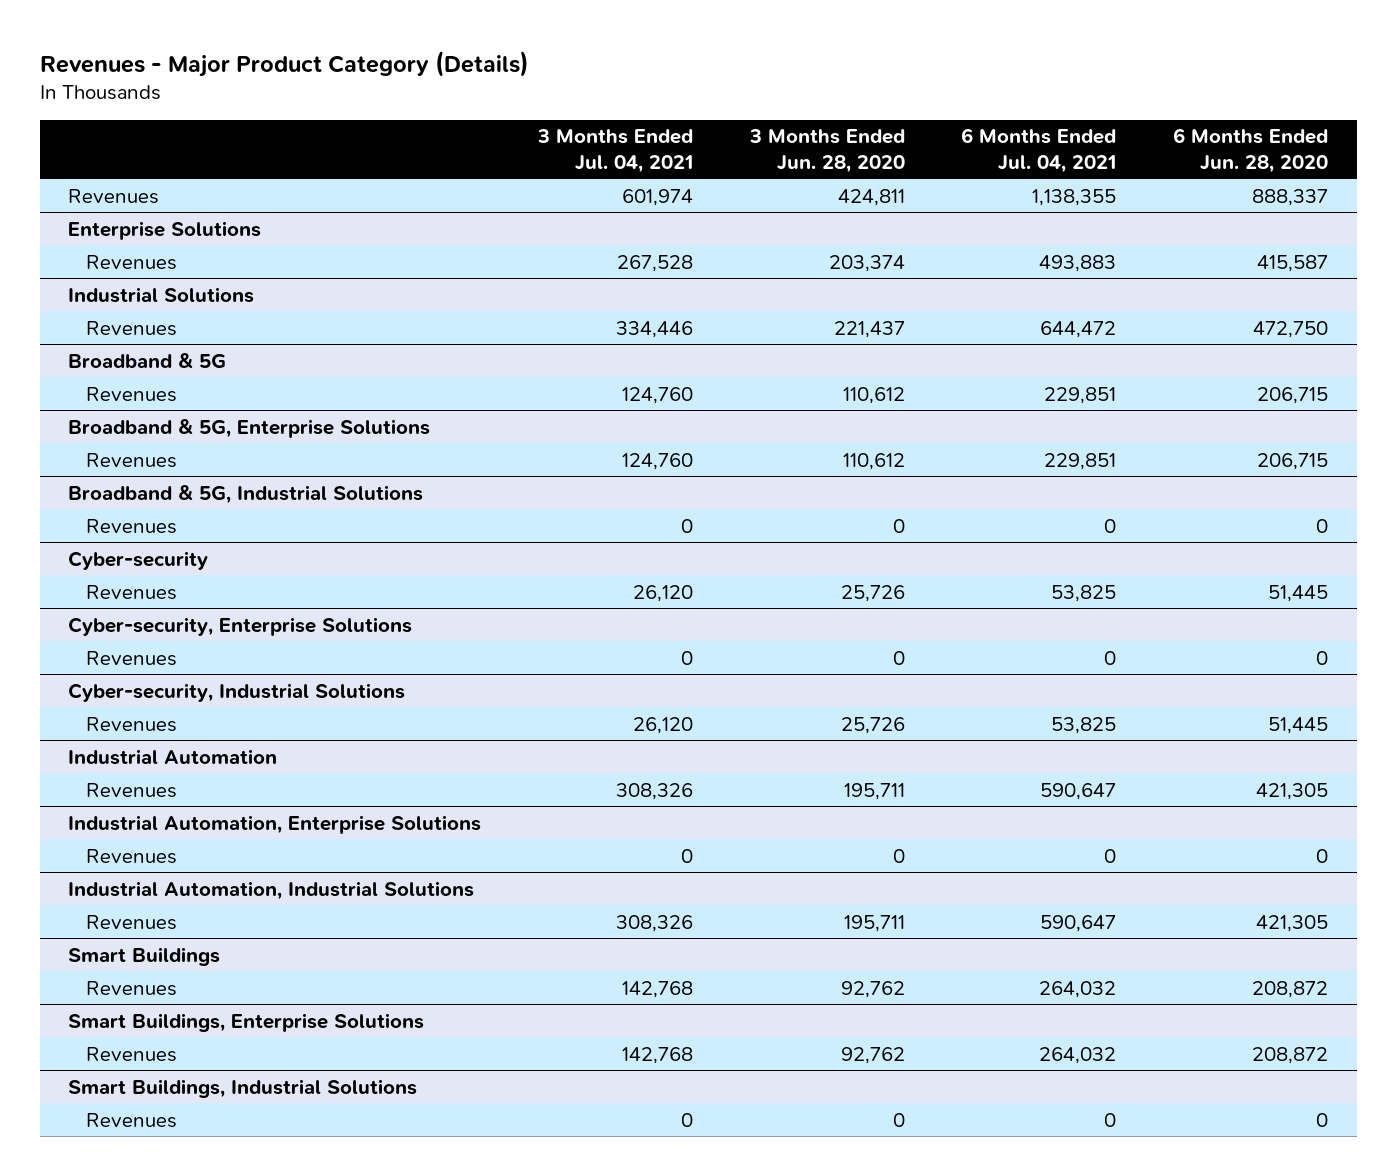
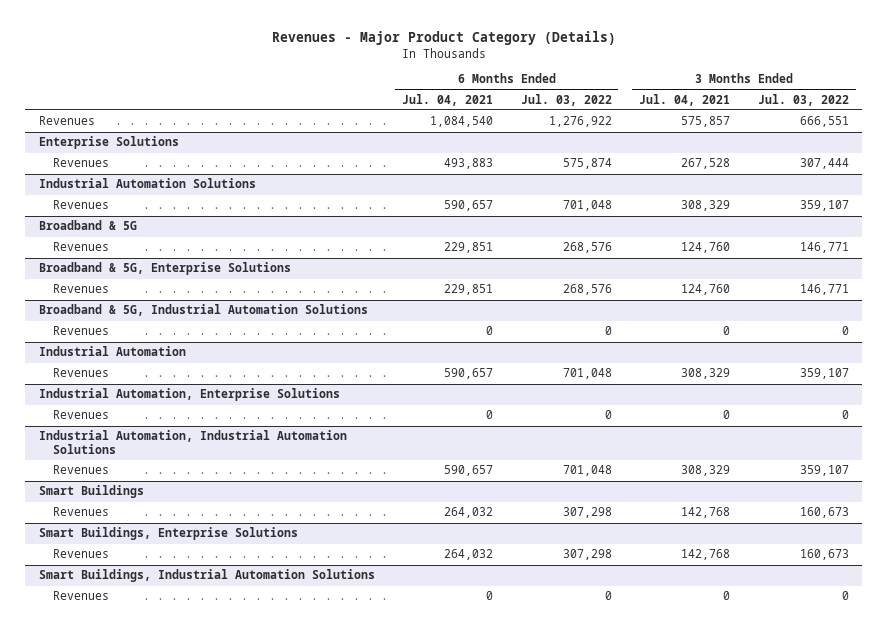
[748,129,905,173] 3 Months Ended Jun. 28, 2020 -> none
[1173,128,1329,173] 6 Months Ended Jun. 28, 2020 -> none
none -> [520,93,612,106] Jul. 03, 2022
none -> [757,93,849,106] Jul. 03, 2022
[621,188,693,206] 601,974 -> [681,116,731,128] 575,857
[1032,188,1117,206] 1,138,355 -> [430,116,494,128] 1,084,540
[68,286,255,303] Industrial Solutions -> [38,178,256,189] Industrial Automation Solutions
[615,320,693,338] 334,446 -> [681,200,731,212] 308,329
[1040,320,1117,338] 644,472 -> [444,200,494,212] 590,657
[86,518,178,534] Revenues -> none
[68,550,209,570] Cyber-security -> none
[86,584,178,600] Revenues -> none
[68,616,413,636] Cyber-security, Enterprise Solutions -> none
[68,484,424,504] Broadband & 5G, Industrial Solutions -> [38,304,368,317] Broadband & 5G, Industrial Automation Solutions
[68,682,406,702] Cyber-security, Industrial Solutions -> none
[86,716,178,732] Revenues -> none
[615,782,693,800] 308,326 -> [681,368,731,380] 308,329
[1040,782,1117,800] 590,647 -> [444,368,494,380] 590,657
[68,880,475,900] Industrial Automation, Industrial Solutions -> [38,430,347,455] Industrial Automation, Industrial Automation Solutions
[615,914,693,932] 308,326 -> [681,465,731,477] 308,329
[1040,914,1117,932] 590,647 -> [444,465,494,477] 590,657
[68,1078,418,1098] Smart Buildings, Industrial Solutions -> [38,569,375,583] Smart Buildings, Industrial Automation Solutions

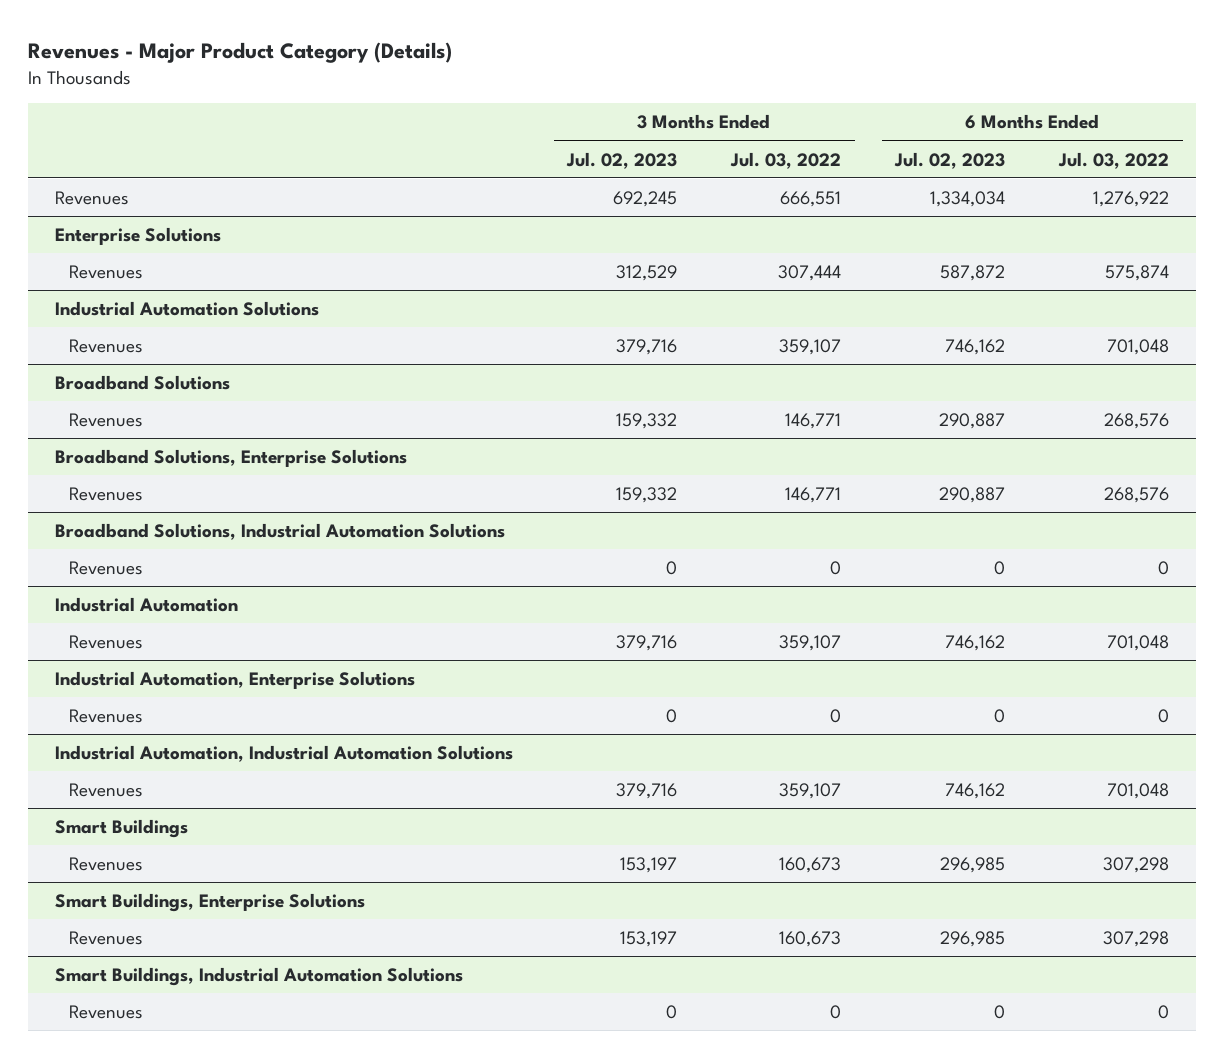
[402,93,494,106] Jul. 04, 2021 -> none
[639,93,731,106] Jul. 04, 2021 -> none
none -> [566,151,678,169] Jul. 02, 2023
none -> [894,151,1006,169] Jul. 02, 2023
[38,220,137,231] Broadband & 5G -> [55,375,231,391] Broadband Solutions
[38,262,291,276] Broadband & 5G, Enterprise Solutions -> [55,449,408,468] Broadband Solutions, Enterprise Solutions
[38,304,368,317] Broadband & 5G, Industrial Automation Solutions -> [55,523,506,541] Broadband Solutions, Industrial Automation Solutions

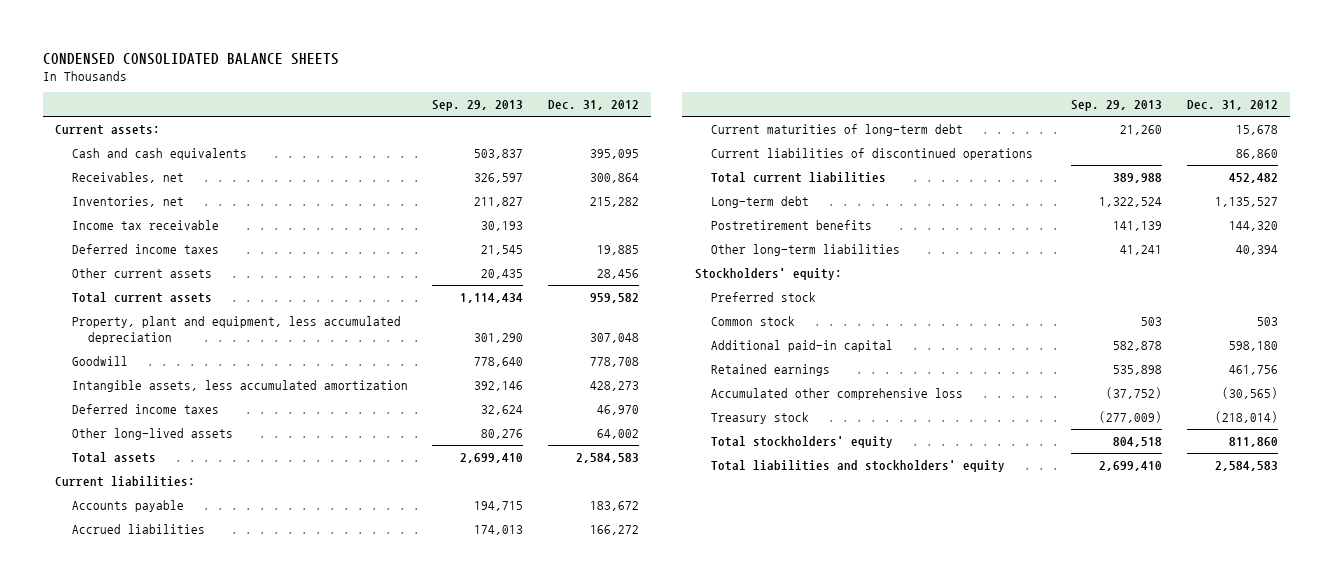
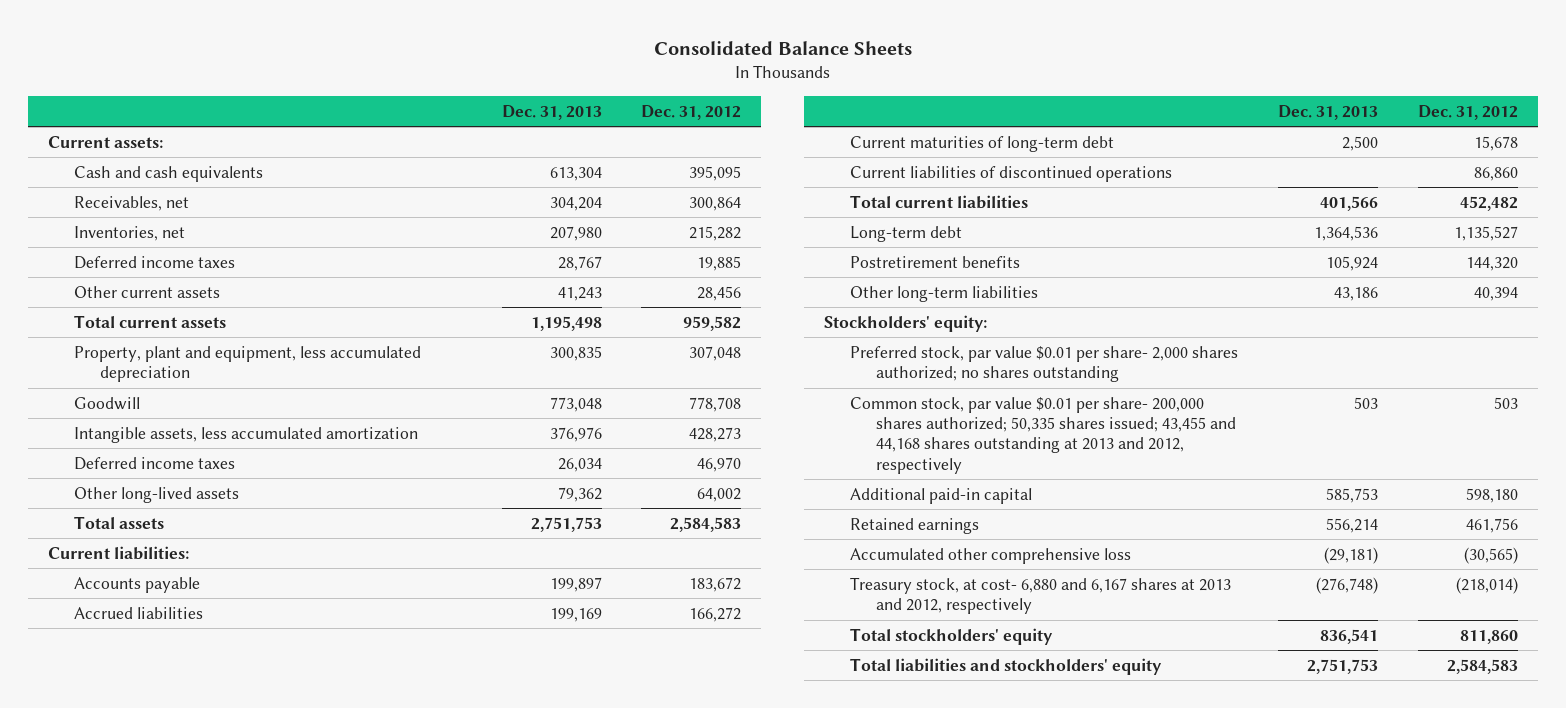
[43,52,340,65] CONDENSED CONSOLIDATED BALANCE SHEETS -> [653,40,912,55] Consolidated Balance Sheets
[432,100,524,112] Sep. 29, 2013 -> none
none -> [501,104,602,120] Dec. 31, 2013
[71,219,219,230] Income tax receivable -> none
[710,291,816,302] Preferred stock -> [850,345,1239,383] Preferred stock, par value $0.01 per share- 2,000 shares authorized; no shares outstanding
[710,315,795,326] Common stock -> [850,396,1237,474] Common stock, par value $0.01 per share- 200,000 shares authorized; 50,335 shares issued; 43,455 and 44,168 shares outstanding at 2013 and 2012, respectively
[710,411,809,424] Treasury stock -> [850,576,1232,615] Treasury stock, at cost- 6,880 and 6,167 shares at 2013 and 2012, respectively

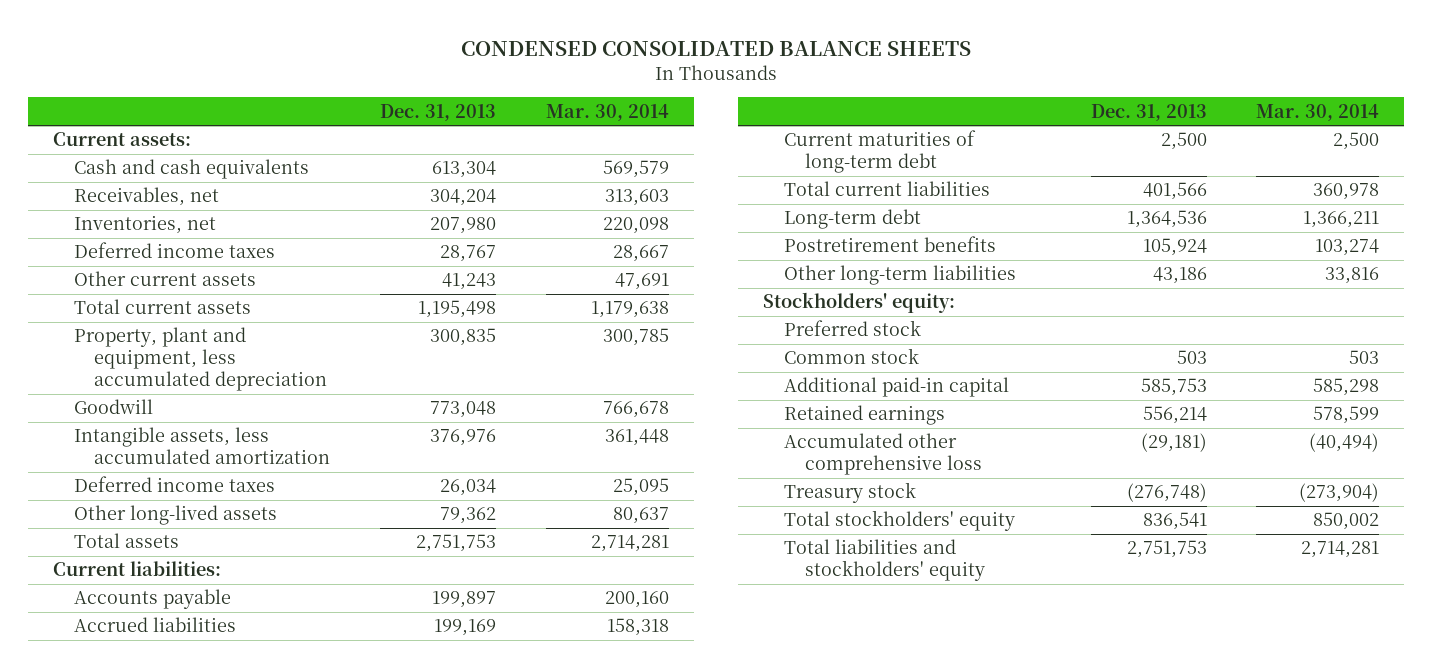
[653,40,912,55] Consolidated Balance Sheets -> [460,40,971,56] CONDENSED CONSOLIDATED BALANCE SHEETS
[641,104,742,120] Dec. 31, 2012 -> none
none -> [545,103,669,121] Mar. 30, 2014
[850,165,1173,182] Current liabilities of discontinued operations -> none
[850,345,1239,383] Preferred stock, par value $0.01 per share- 2,000 shares authorized; no shares outstanding -> [783,320,921,337] Preferred stock
[850,396,1237,474] Common stock, par value $0.01 per share- 200,000 shares authorized; 50,335 shares issued; 43,455 and 44,168 shares outstanding at 2013 and 2012, respectively -> [783,348,919,365] Common stock
[850,576,1232,615] Treasury stock, at cost- 6,880 and 6,167 shares at 2013 and 2012, respectively -> [783,482,916,504] Treasury stock

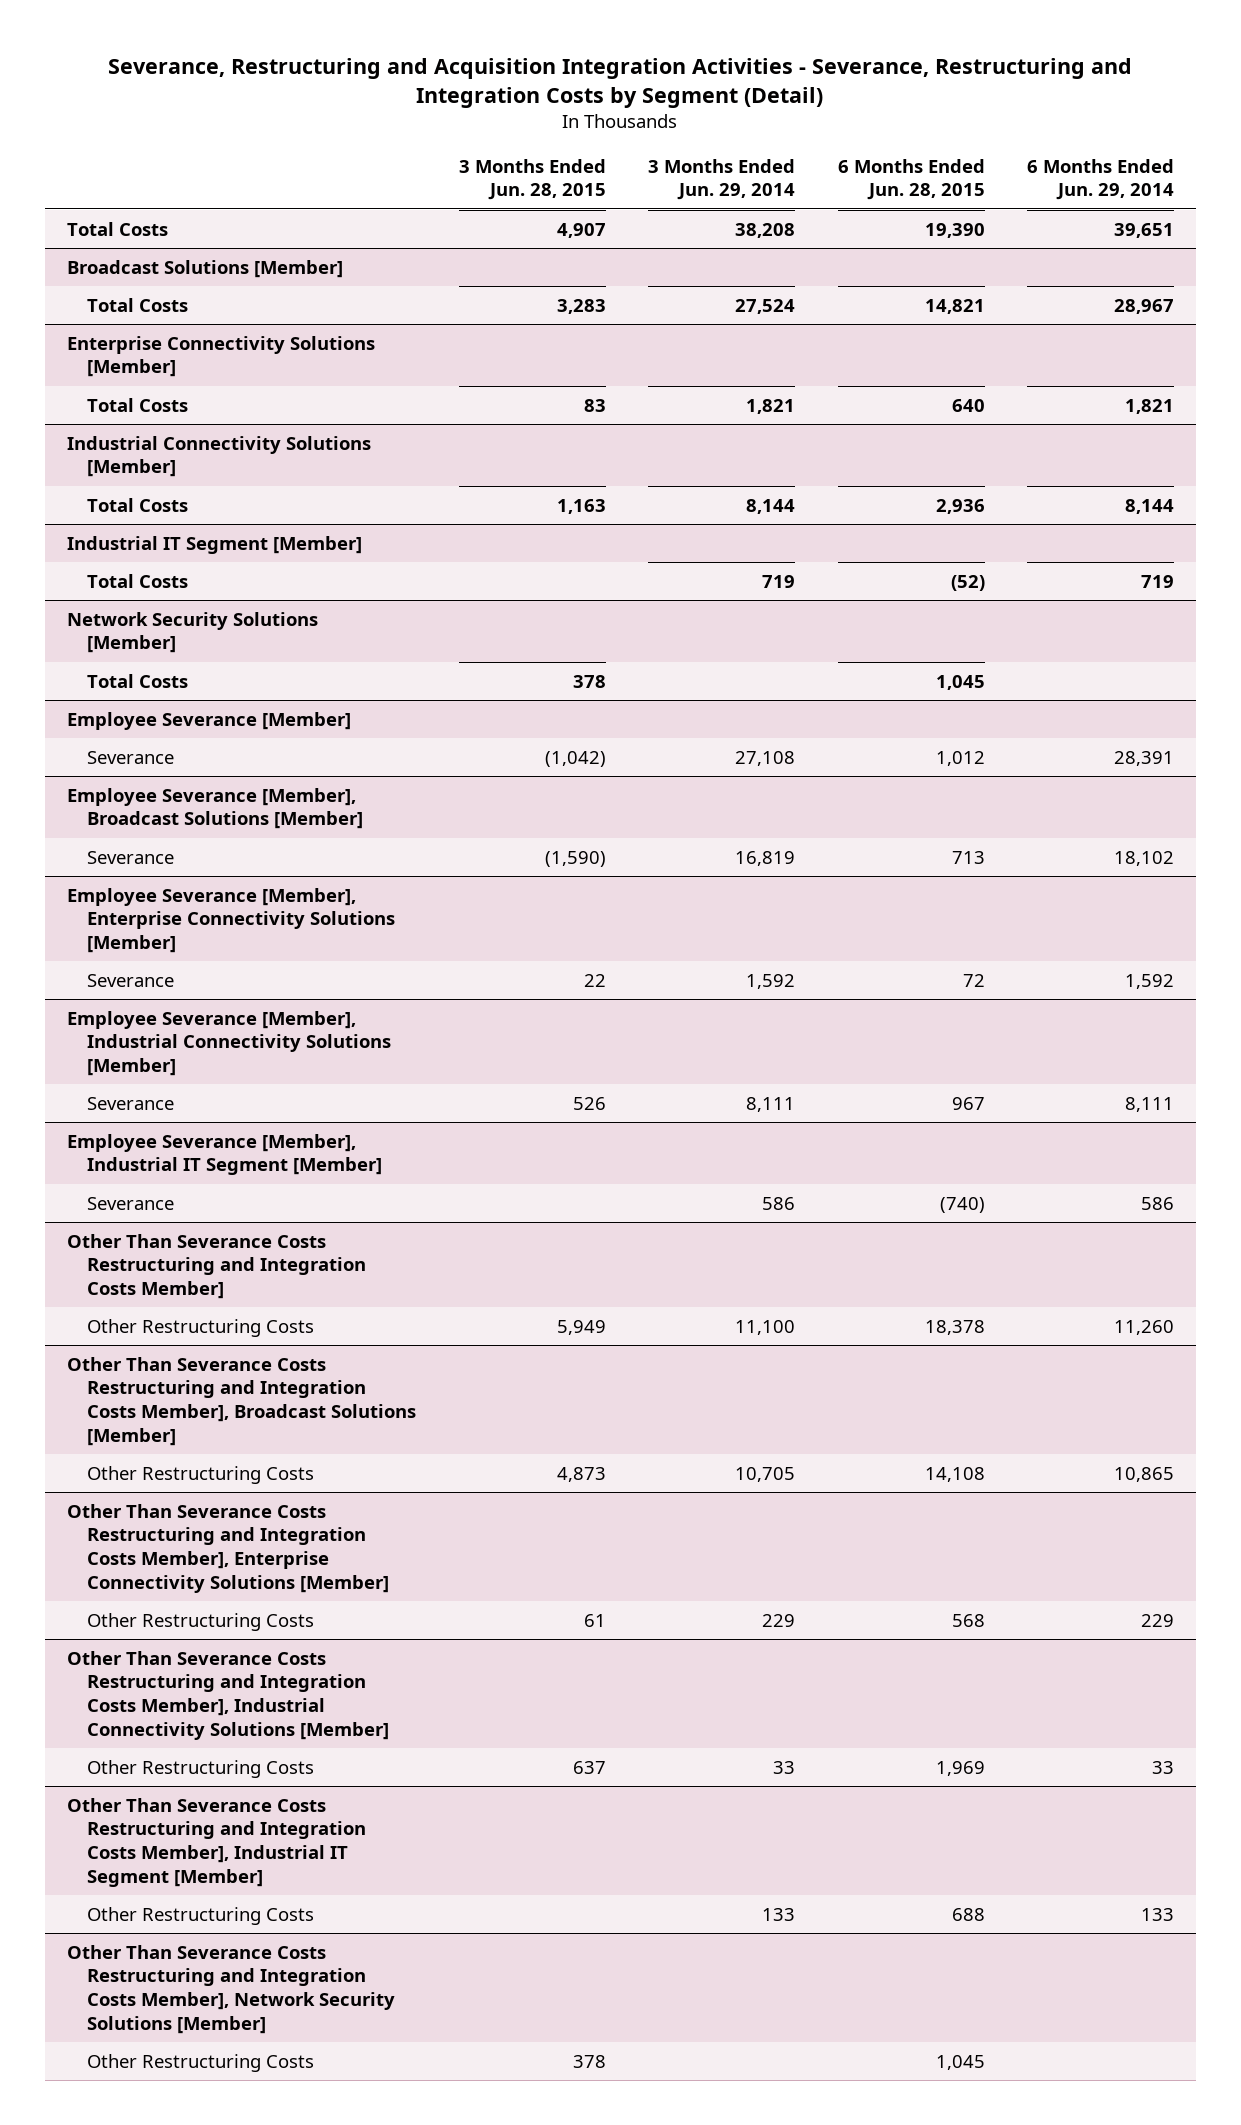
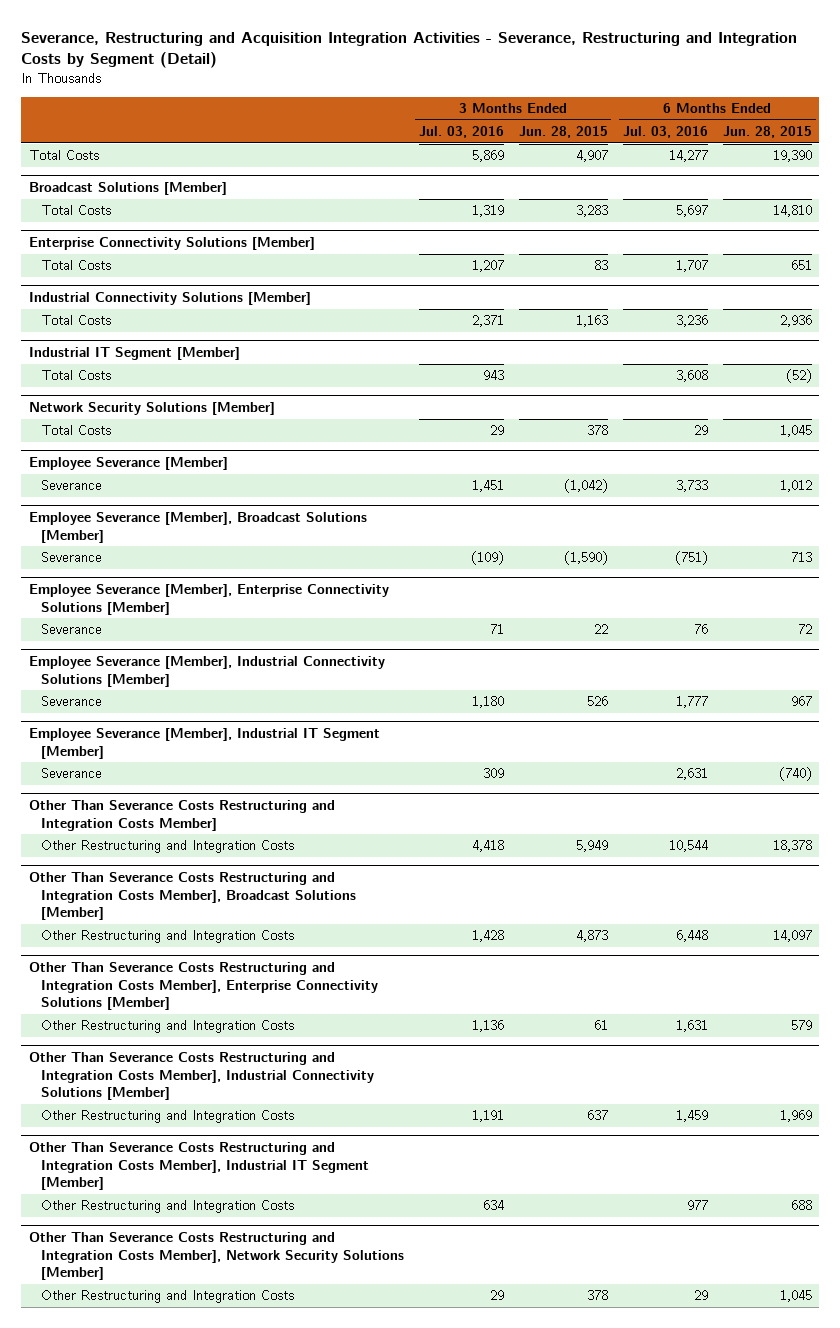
[648,158,796,201] 3 Months Ended Jun. 29, 2014 -> none
[1027,158,1175,201] 6 Months Ended Jun. 29, 2014 -> none
none -> [418,125,504,138] Jul. 03, 2016
none -> [622,125,708,138] Jul. 03, 2016
[924,298,985,314] 14,821 -> [772,205,812,218] 14,810
[951,398,985,412] 640 -> [790,260,812,271] 651
[87,1318,315,1337] Other Restructuring Costs -> [40,840,294,854] Other Restructuring and Integration Costs
[87,1465,315,1484] Other Restructuring Costs -> [40,930,294,944] Other Restructuring and Integration Costs
[924,1466,985,1482] 14,108 -> [772,930,812,943] 14,097
[87,1612,315,1631] Other Restructuring Costs -> [40,1020,294,1034] Other Restructuring and Integration Costs
[951,1613,985,1627] 568 -> [790,1020,812,1031] 579
[87,1759,315,1778] Other Restructuring Costs -> [40,1110,294,1124] Other Restructuring and Integration Costs
[87,1906,315,1925] Other Restructuring Costs -> [40,1200,294,1214] Other Restructuring and Integration Costs
[87,2053,315,2072] Other Restructuring Costs -> [40,1290,294,1304] Other Restructuring and Integration Costs

